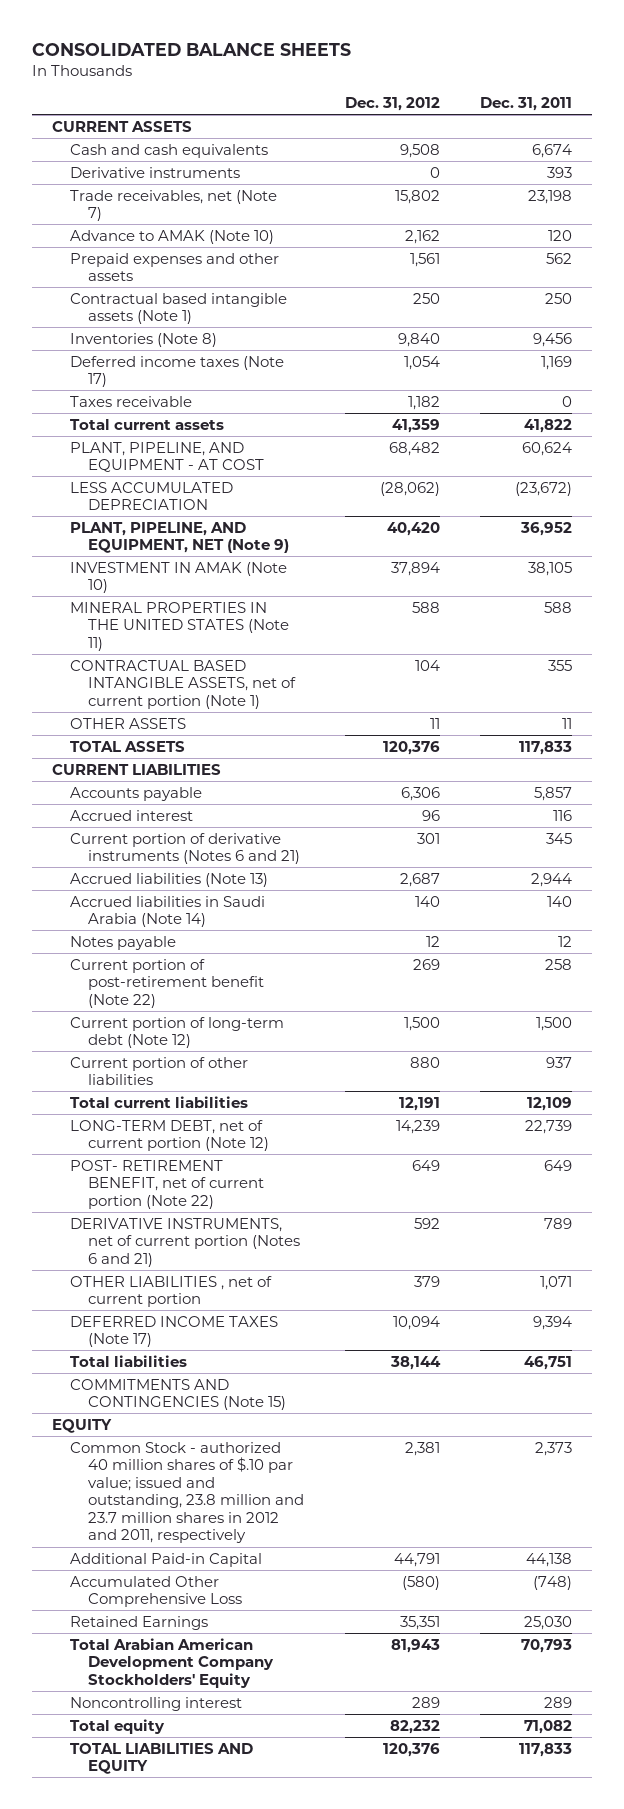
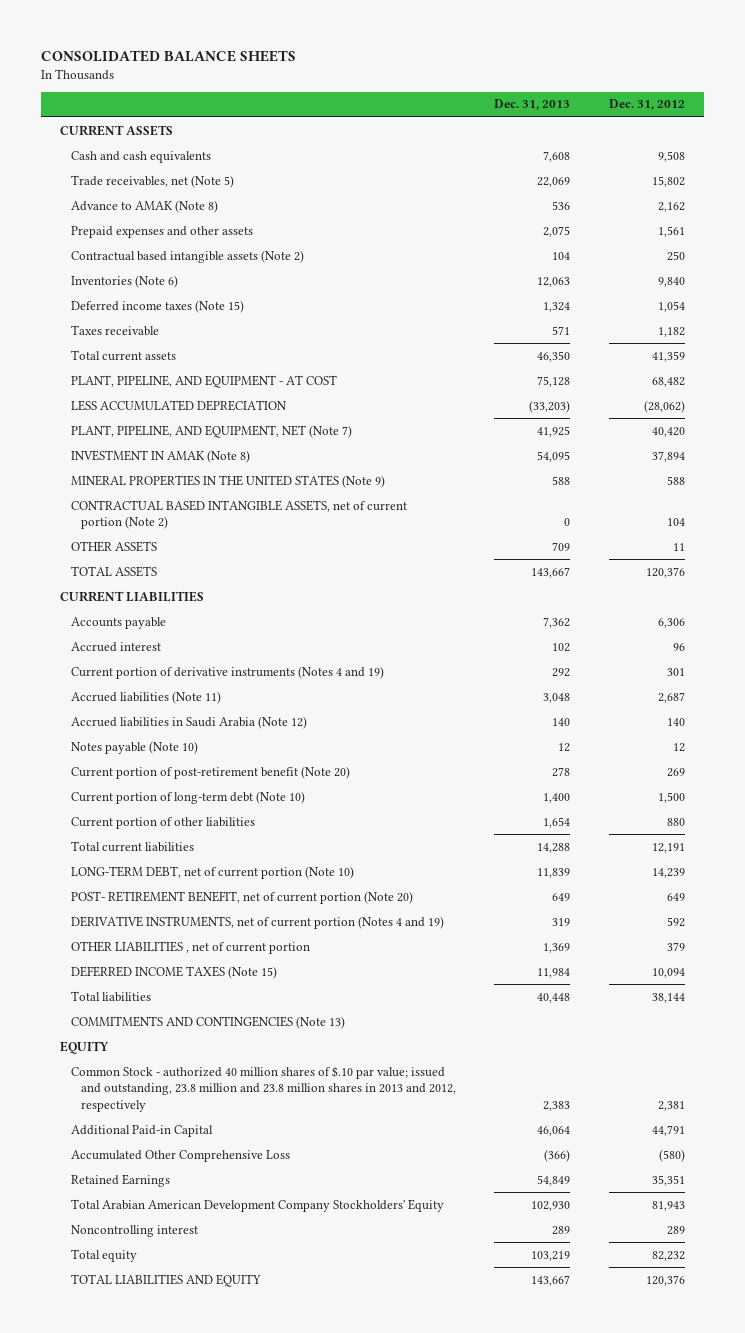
[479,96,572,111] Dec. 31, 2011 -> none
none -> [494,99,571,111] Dec. 31, 2013
[70,166,241,178] Derivative instruments -> none
[70,189,278,222] Trade receivables, net (Note 7) -> [70,174,234,188] Trade receivables, net (Note 5)
[70,229,275,244] Advance to AMAK (Note 10) -> [70,199,218,213] Advance to AMAK (Note 8)
[70,292,288,325] Contractual based intangible assets (Note 1) -> [70,249,304,263] Contractual based intangible assets (Note 2)
[70,332,218,347] Inventories (Note 8) -> [70,274,178,288] Inventories (Note 6)
[70,355,285,388] Deferred income taxes (Note 17) -> [70,299,244,313] Deferred income taxes (Note 15)
[70,521,290,554] PLANT, PIPELINE, AND EQUIPMENT, NET (Note 9) -> [70,424,352,438] PLANT, PIPELINE, AND EQUIPMENT, NET (Note 7)
[70,561,288,594] INVESTMENT IN AMAK (Note 10) -> [70,449,250,463] INVESTMENT IN AMAK (Note 8)
[70,601,290,651] MINERAL PROPERTIES IN THE UNITED STATES (Note 11) -> [70,474,385,488] MINERAL PROPERTIES IN THE UNITED STATES (Note 9)
[70,659,297,709] CONTRACTUAL BASED INTANGIBLE ASSETS, net of current portion (Note 1) -> [70,499,407,530] CONTRACTUAL BASED INTANGIBLE ASSETS, net of current portion (Note 2)
[70,832,301,865] Current portion of derivative instruments (Notes 6 and 21) -> [70,665,384,679] Current portion of derivative instruments (Notes 4 and 19)
[70,872,269,887] Accrued liabilities (Note 13) -> [70,690,221,704] Accrued liabilities (Note 11)
[70,895,266,928] Accrued liabilities in Saudi Arabia (Note 14) -> [70,715,307,729] Accrued liabilities in Saudi Arabia (Note 12)
[70,935,177,950] Notes payable -> [70,740,198,754] Notes payable (Note 10)
[70,958,265,1008] Current portion of post-retirement benefit (Note 22) -> [70,765,350,779] Current portion of post-retirement benefit (Note 20)
[70,1016,285,1049] Current portion of long-term debt (Note 12) -> [70,790,305,804] Current portion of long-term debt (Note 10)
[70,1119,270,1152] LONG-TERM DEBT, net of current portion (Note 12) -> [70,865,354,879] LONG-TERM DEBT, net of current portion (Note 10)
[70,1159,265,1209] POST- RETIREMENT BENEFIT, net of current portion (Note 22) -> [70,890,413,904] POST- RETIREMENT BENEFIT, net of current portion (Note 20)
[70,1217,301,1267] DERIVATIVE INSTRUMENTS, net of current portion (Notes 6 and 21) -> [70,915,444,929] DERIVATIVE INSTRUMENTS, net of current portion (Notes 4 and 19)
[70,1315,279,1348] DEFERRED INCOME TAXES (Note 17) -> [70,965,277,979] DEFERRED INCOME TAXES (Note 15)
[70,1378,287,1411] COMMITMENTS AND CONTINGENCIES (Note 15) -> [70,1015,345,1029] COMMITMENTS AND CONTINGENCIES (Note 13)
[70,1441,305,1544] Common Stock - authorized 40 million shares of $.10 par value; issued and outstanding, 23.8 million and 23.7 million shares in 2012 and 2011, respectively -> [70,1065,456,1112] Common Stock - authorized 40 million shares of $.10 par value; issued and outstanding, 23.8 million and 23.8 million shares in 2013 and 2012, respectively

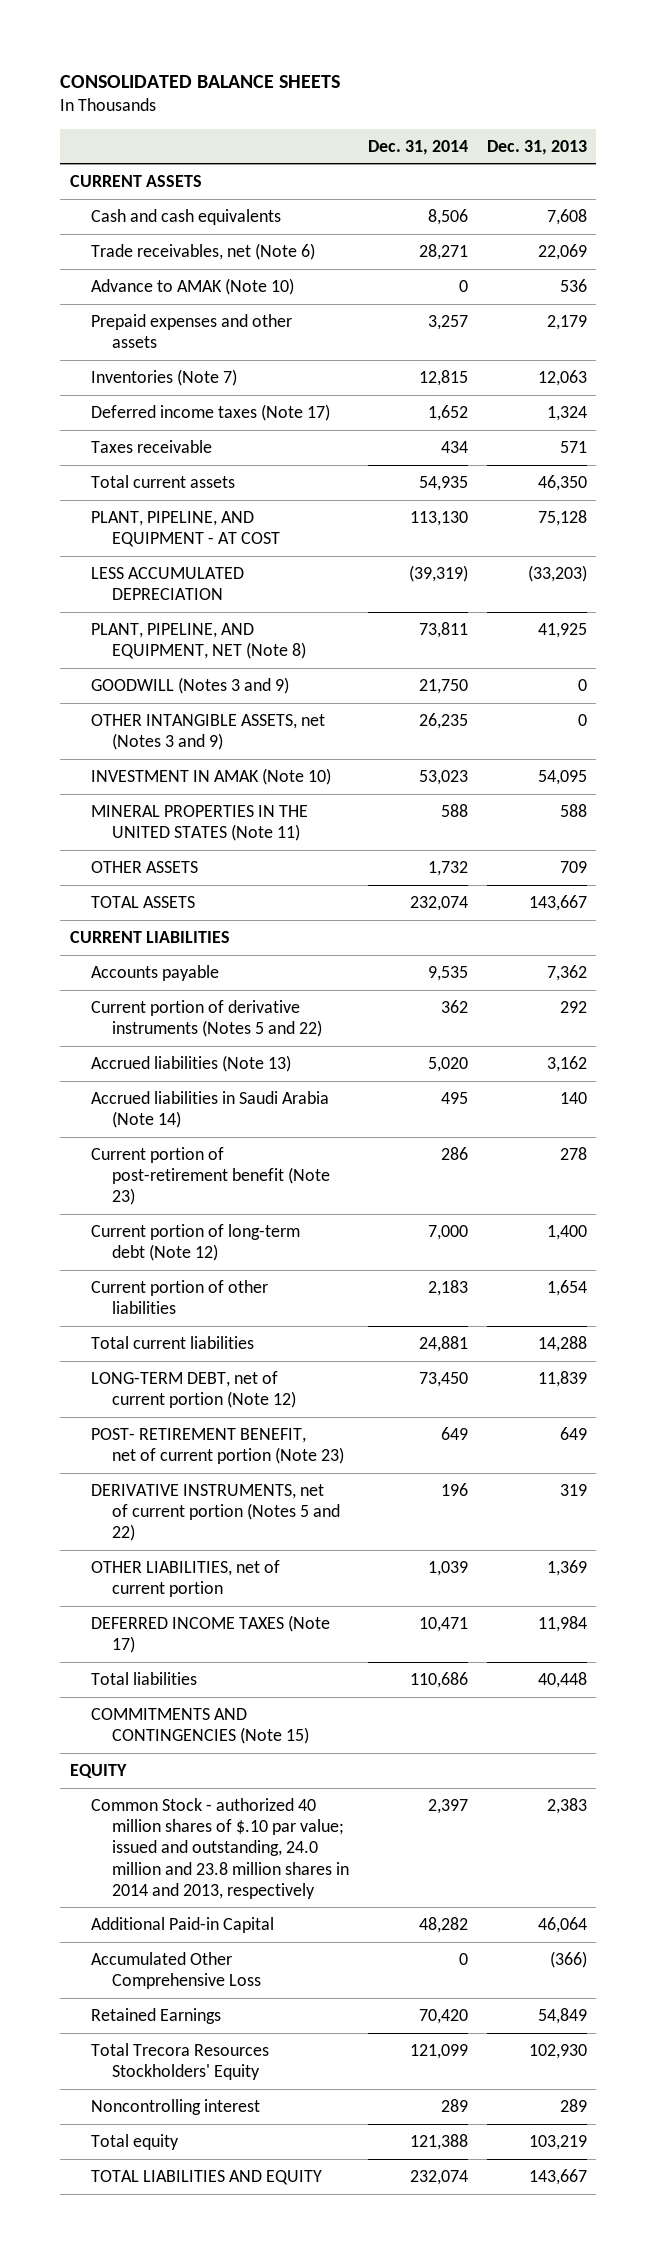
[608,99,685,111] Dec. 31, 2012 -> none
none -> [367,139,468,155] Dec. 31, 2014
[70,249,304,263] Contractual based intangible assets (Note 2) -> none
[70,174,234,188] Trade receivables, net (Note 5) -> [90,243,315,261] Trade receivables, net (Note 6)
[70,199,218,213] Advance to AMAK (Note 8) -> [90,278,294,296] Advance to AMAK (Note 10)
[543,225,571,237] 2,075 -> [546,315,587,331] 2,179
[70,274,178,288] Inventories (Note 6) -> [90,369,237,387] Inventories (Note 7)
[70,299,244,313] Deferred income taxes (Note 15) -> [90,404,330,422] Deferred income taxes (Note 17)
[70,499,407,530] CONTRACTUAL BASED INTANGIBLE ASSETS, net of current portion (Note 2) -> none
[70,424,352,438] PLANT, PIPELINE, AND EQUIPMENT, NET (Note 7) -> [90,623,306,660] PLANT, PIPELINE, AND EQUIPMENT, NET (Note 8)
none -> [90,677,289,695] GOODWILL (Notes 3 and 9)
none -> [90,714,325,751] OTHER INTANGIBLE ASSETS, net (Notes 3 and 9)
[70,449,250,463] INVESTMENT IN AMAK (Note 8) -> [90,768,331,786] INVESTMENT IN AMAK (Note 10)
[70,474,385,488] MINERAL PROPERTIES IN THE UNITED STATES (Note 9) -> [90,805,308,842] MINERAL PROPERTIES IN THE UNITED STATES (Note 11)
[70,641,161,652] Accrued interest -> none
[70,740,198,754] Notes payable (Note 10) -> none
[70,665,384,679] Current portion of derivative instruments (Notes 4 and 19) -> [90,1000,322,1038] Current portion of derivative instruments (Notes 5 and 22)
[70,690,221,704] Accrued liabilities (Note 11) -> [90,1055,291,1073] Accrued liabilities (Note 13)
[543,692,571,703] 3,048 -> [546,1056,587,1073] 3,162
[70,715,307,729] Accrued liabilities in Saudi Arabia (Note 12) -> [90,1091,329,1129] Accrued liabilities in Saudi Arabia (Note 14)
[70,765,350,779] Current portion of post-retirement benefit (Note 20) -> [90,1147,330,1206] Current portion of post-retirement benefit (Note 23)
[70,790,305,804] Current portion of long-term debt (Note 10) -> [90,1224,300,1262] Current portion of long-term debt (Note 12)
[70,865,354,879] LONG-TERM DEBT, net of current portion (Note 10) -> [90,1371,296,1409] LONG-TERM DEBT, net of current portion (Note 12)
[70,890,413,904] POST- RETIREMENT BENEFIT, net of current portion (Note 20) -> [90,1428,344,1465] POST- RETIREMENT BENEFIT, net of current portion (Note 23)
[70,915,444,929] DERIVATIVE INSTRUMENTS, net of current portion (Notes 4 and 19) -> [90,1484,340,1542] DERIVATIVE INSTRUMENTS, net of current portion (Notes 5 and 22)
[70,940,310,954] OTHER LIABILITIES , net of current portion -> [90,1560,280,1598] OTHER LIABILITIES, net of current portion
[70,965,277,979] DEFERRED INCOME TAXES (Note 15) -> [90,1615,330,1654] DEFERRED INCOME TAXES (Note 17)
[70,1015,345,1029] COMMITMENTS AND CONTINGENCIES (Note 13) -> [90,1708,309,1745] COMMITMENTS AND CONTINGENCIES (Note 15)
[70,1065,456,1112] Common Stock - authorized 40 million shares of $.10 par value; issued and outstanding, 23.8 million and 23.8 million shares in 2013 and 2012, respectively -> [90,1798,349,1899] Common Stock - authorized 40 million shares of $.10 par value; issued and outstanding, 24.0 million and 23.8 million shares in 2014 and 2013, respectively
[70,1198,444,1212] Total Arabian American Development Company Stockholders' Equity -> [90,2043,269,2081] Total Trecora Resources Stockholders' Equity

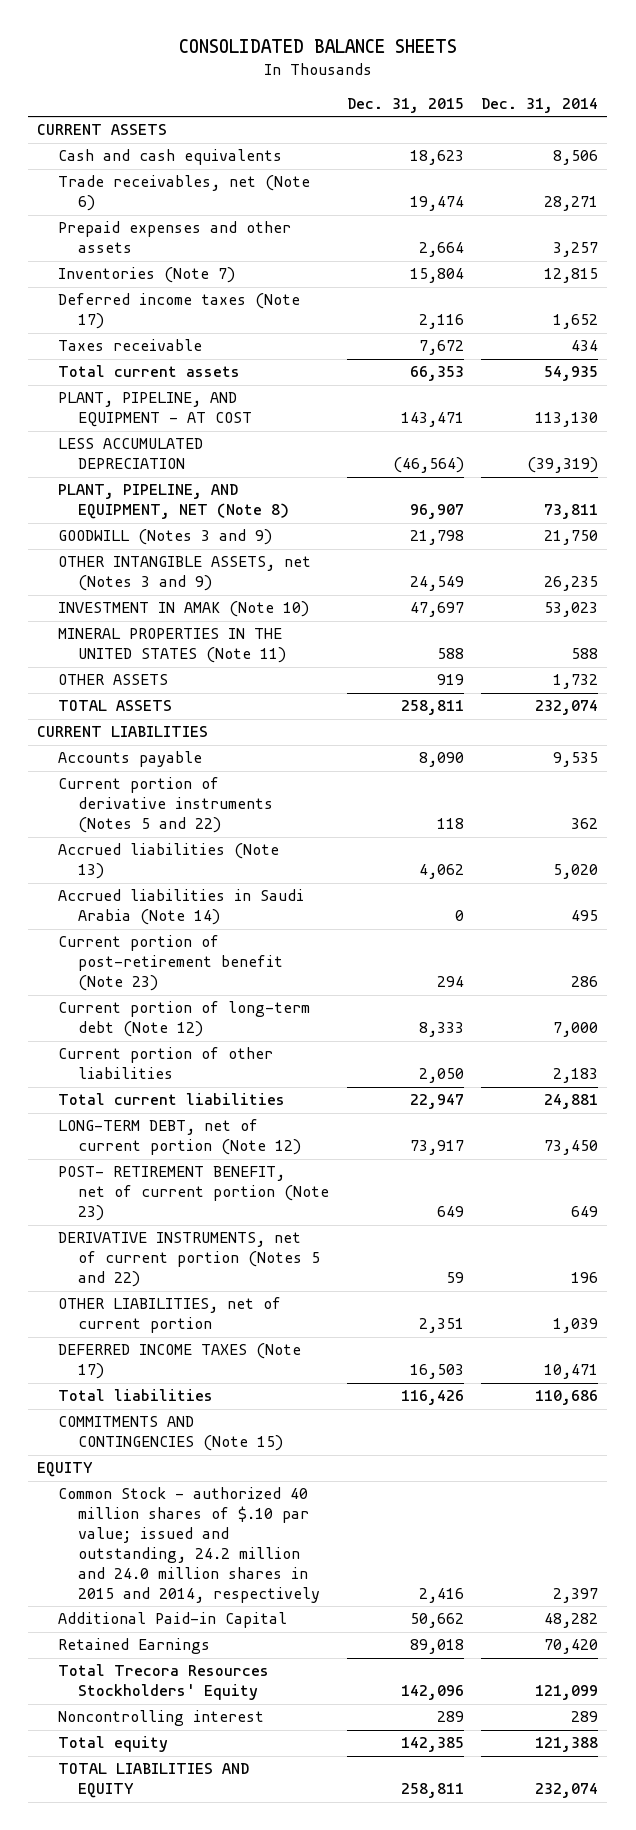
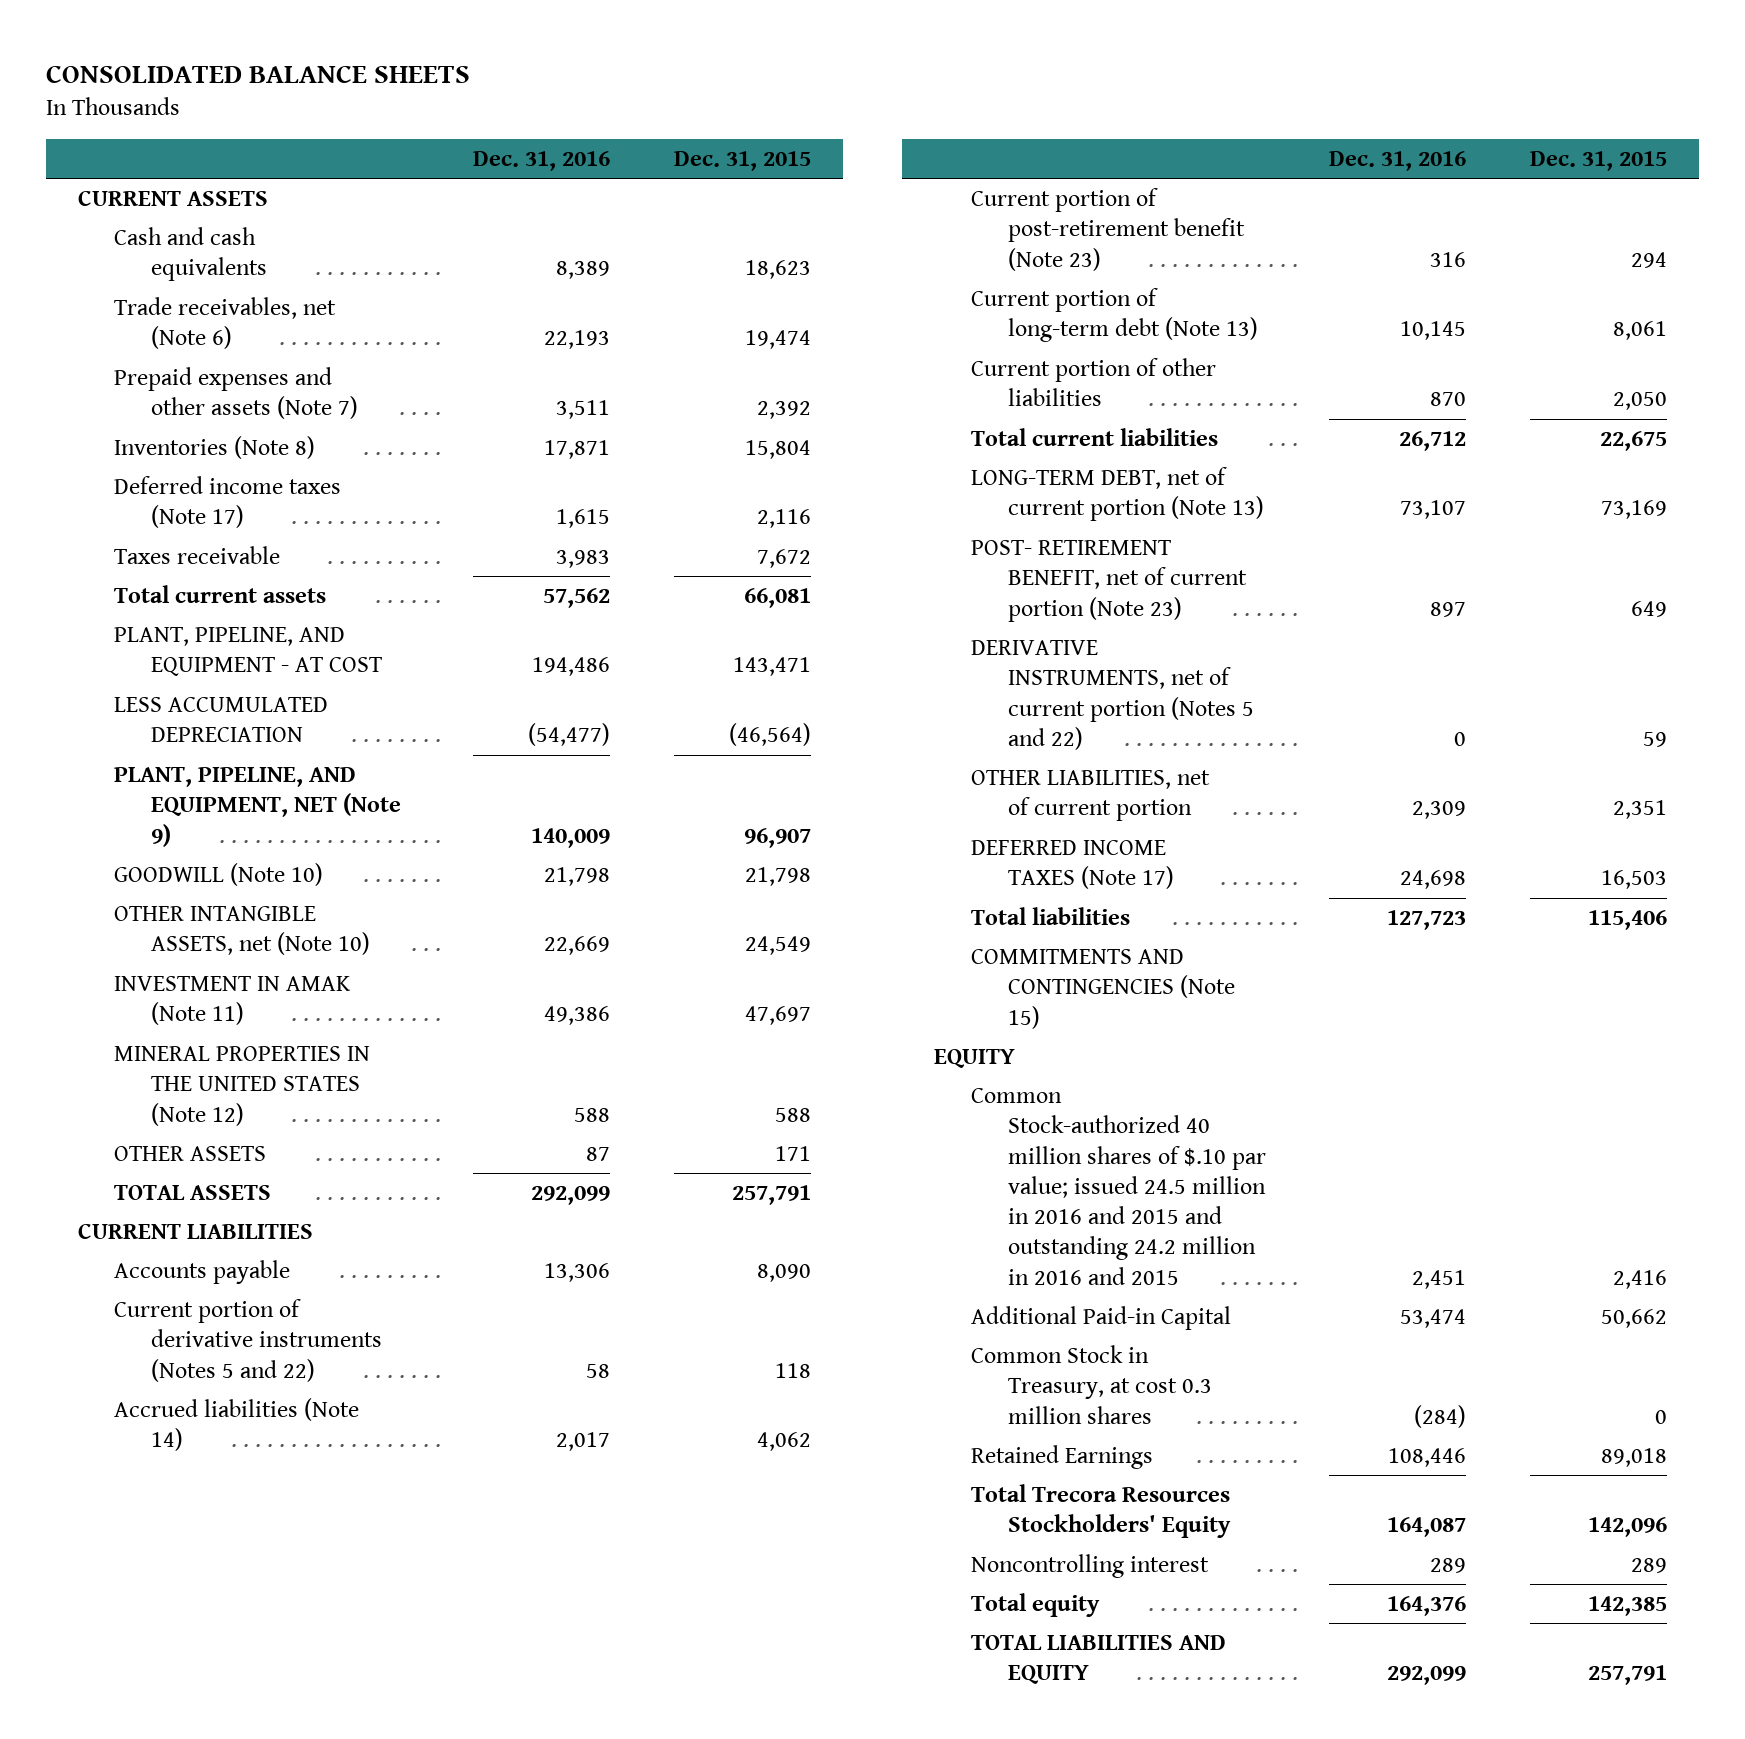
[481,97,599,113] Dec. 31, 2014 -> none
none -> [472,151,610,172] Dec. 31, 2016
[57,221,291,254] Prepaid expenses and other assets -> [114,367,358,420] Prepaid expenses and other assets (Note 7)
[418,242,464,258] 2,664 -> [756,401,811,420] 2,392
[57,267,235,284] Inventories (Note 7) -> [114,436,316,460] Inventories (Note 8)
[409,366,464,382] 66,353 -> [743,588,811,609] 66,081
[57,484,289,520] PLANT, PIPELINE, AND EQUIPMENT, NET (Note 8) -> [114,767,401,847] PLANT, PIPELINE, AND EQUIPMENT, NET (Note 9)
[57,529,272,546] GOODWILL (Notes 3 and 9) -> [114,863,324,887] GOODWILL (Note 10)
[57,556,311,592] OTHER INTANGIBLE ASSETS, net (Notes 3 and 9) -> [114,906,370,956] OTHER INTANGIBLE ASSETS, net (Note 10)
[57,601,309,618] INVESTMENT IN AMAK (Note 10) -> [114,976,352,1026] INVESTMENT IN AMAK (Note 11)
[57,628,286,664] MINERAL PROPERTIES IN THE UNITED STATES (Note 11) -> [114,1046,371,1126] MINERAL PROPERTIES IN THE UNITED STATES (Note 12)
[436,674,464,686] 919 -> [774,1146,811,1162] 171
[400,700,464,716] 258,811 -> [731,1185,811,1206] 257,791
[57,889,304,926] Accrued liabilities in Saudi Arabia (Note 14) -> none
[57,843,279,880] Accrued liabilities (Note 13) -> [114,1398,360,1452] Accrued liabilities (Note 14)
[57,1001,310,1038] Current portion of long-term debt (Note 12) -> [970,288,1258,343] Current portion of long-term debt (Note 13)
[418,1022,464,1038] 8,333 -> [1613,321,1668,341] 8,061
[409,1094,464,1110] 22,947 -> [1600,431,1668,452] 22,675
[57,1119,301,1156] LONG-TERM DEBT, net of current portion (Note 12) -> [970,467,1264,522] LONG-TERM DEBT, net of current portion (Note 13)
[409,1140,464,1156] 73,917 -> [1601,500,1668,520] 73,169
[400,1390,464,1406] 116,426 -> [1588,910,1668,931] 115,406
[57,1487,320,1603] Common Stock - authorized 40 million shares of $.10 par value; issued and outstanding, 24.2 million and 24.0 million shares in 2015 and 2014, respectively -> [970,1088,1266,1285] Common Stock-authorized 40 million shares of $.10 par value; issued 24.5 million in 2016 and 2015 and outstanding 24.2 million in 2016 and 2015
none -> [970,1345,1212,1424] Common Stock in Treasury, at cost 0.3 million shares
[400,1783,464,1799] 258,811 -> [1588,1665,1668,1686] 257,791

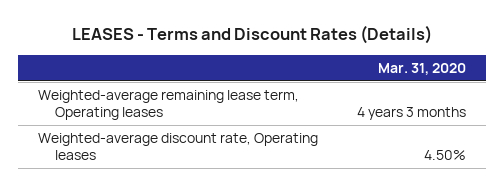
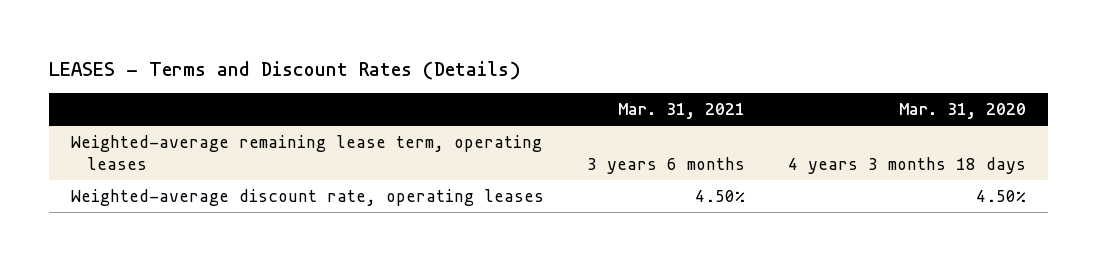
none -> [618,103,746,120] Mar. 31, 2021
[38,90,300,121] Weighted-average remaining lease term, Operating leases -> [70,134,542,170] Weighted-average remaining lease term, operating leases
[357,107,467,121] 4 years 3 months -> [788,156,1027,174] 4 years 3 months 18 days
[38,133,319,161] Weighted-average discount rate, Operating leases -> [70,188,544,206] Weighted-average discount rate, operating leases

